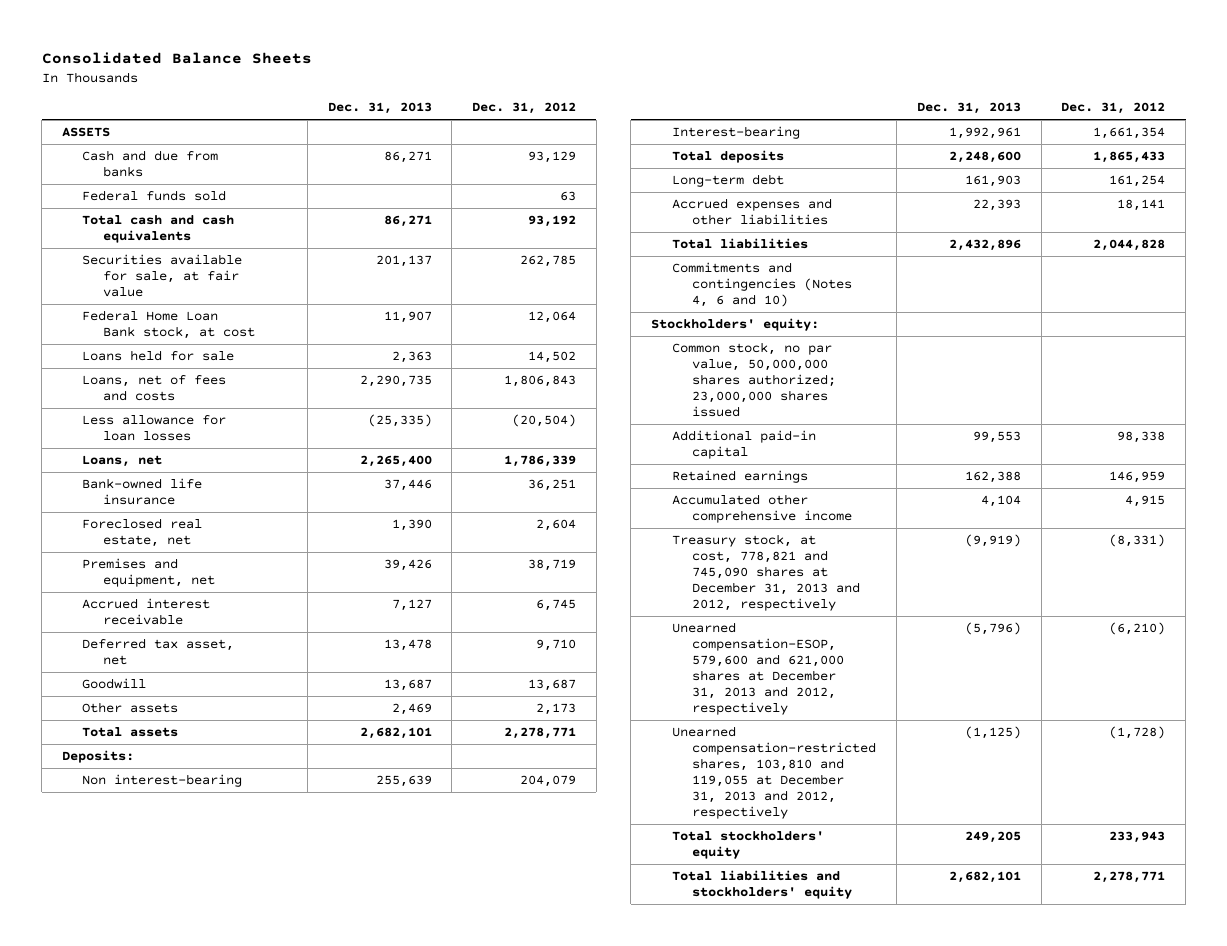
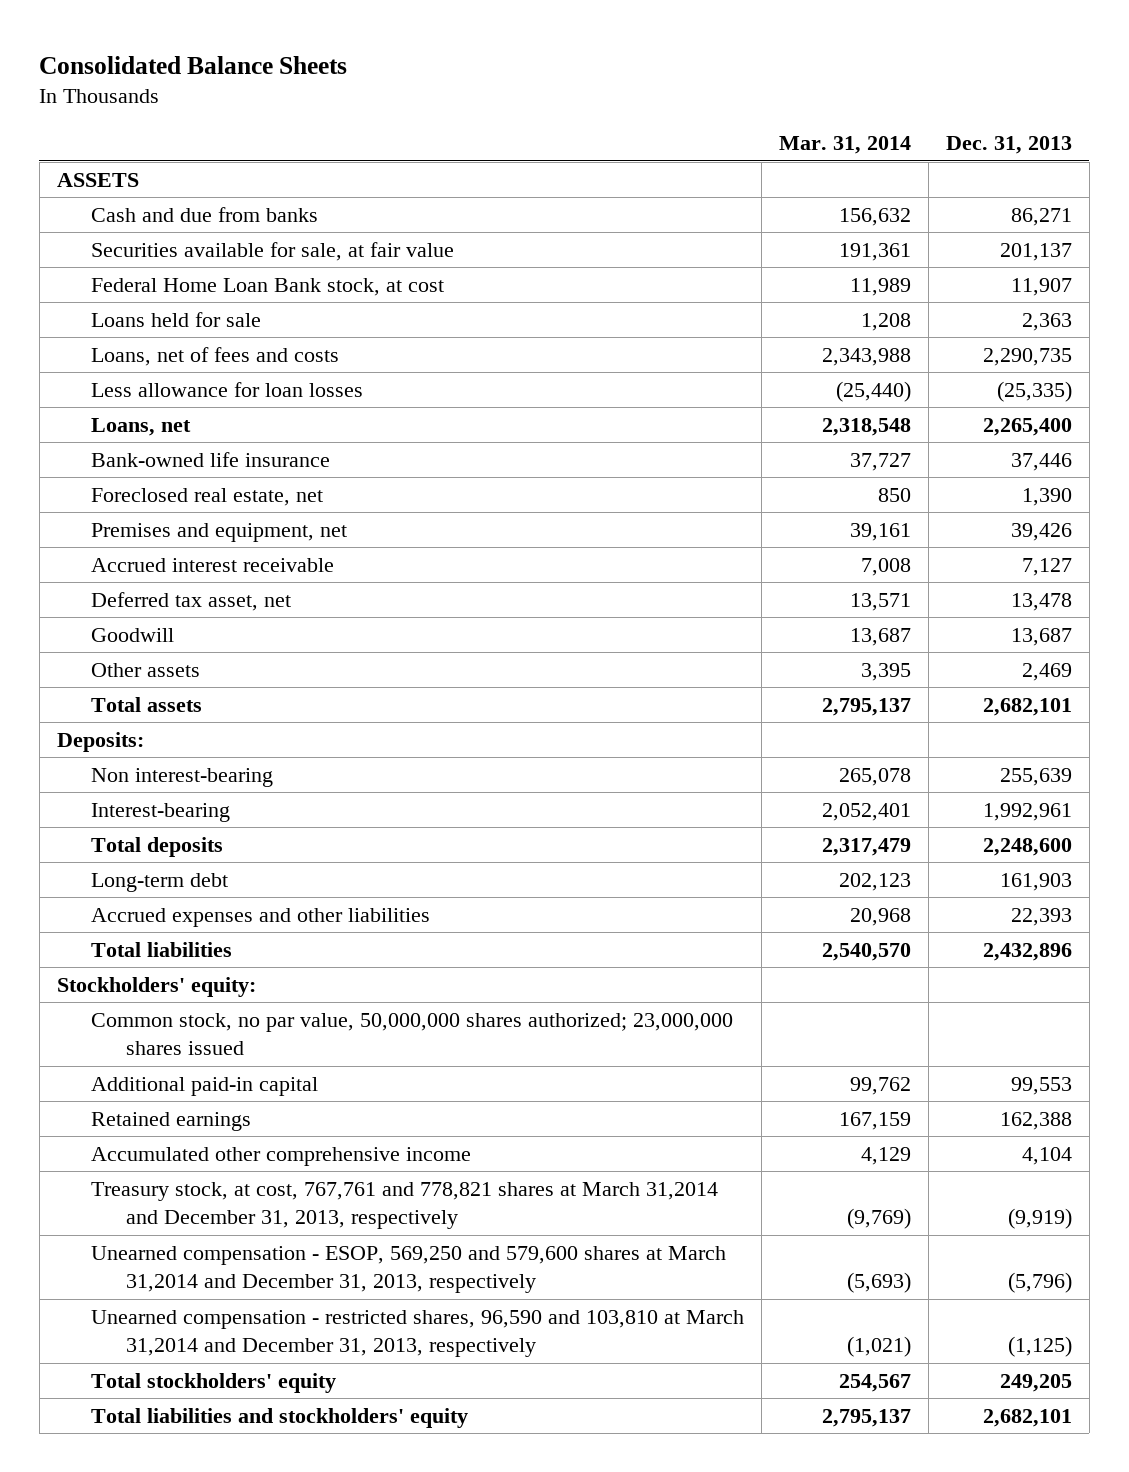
[472,102,577,115] Dec. 31, 2012 -> none
none -> [779,136,912,155] Mar. 31, 2014
[82,190,227,202] Federal funds sold -> none
[82,215,235,244] Total cash and cash equivalents -> none
[671,262,853,307] Commitments and contingencies (Notes 4, 6 and 10) -> none
[671,534,861,611] Treasury stock, at cost, 778,821 and 745,090 shares at December 31, 2013 and 2012, respectively -> [91,1181,719,1230] Treasury stock, at cost, 767,761 and 778,821 shares at March 31,2014 and December 31, 2013, respectively
[671,622,845,715] Unearned compensation-ESOP, 579,600 and 621,000 shares at December 31, 2013 and 2012, respectively -> [91,1245,727,1294] Unearned compensation - ESOP, 569,250 and 579,600 shares at March 31,2014 and December 31, 2013, respectively
[671,726,877,819] Unearned compensation-restricted shares, 103,810 and 119,055 at December 31, 2013 and 2012, respectively -> [91,1309,745,1358] Unearned compensation - restricted shares, 96,590 and 103,810 at March 31,2014 and December 31, 2013, respectively

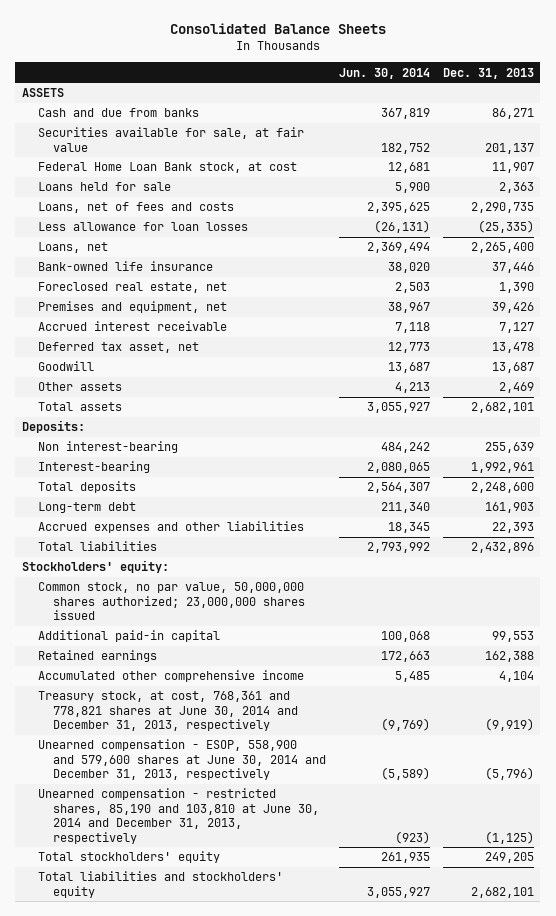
[779,136,912,155] Mar. 31, 2014 -> none
none -> [339,67,431,79] Jun. 30, 2014
[91,1181,719,1230] Treasury stock, at cost, 767,761 and 778,821 shares at March 31,2014 and December 31, 2013, respectively -> [37,691,299,732] Treasury stock, at cost, 768,361 and 778,821 shares at June 30, 2014 and December 31, 2013, respectively
[91,1245,727,1294] Unearned compensation - ESOP, 569,250 and 579,600 shares at March 31,2014 and December 31, 2013, respectively -> [37,739,327,781] Unearned compensation - ESOP, 558,900 and 579,600 shares at June 30, 2014 and December 31, 2013, respectively
[91,1309,745,1358] Unearned compensation - restricted shares, 96,590 and 103,810 at March 31,2014 and December 31, 2013, respectively -> [37,788,320,844] Unearned compensation - restricted shares, 85,190 and 103,810 at June 30, 2014 and December 31, 2013, respectively

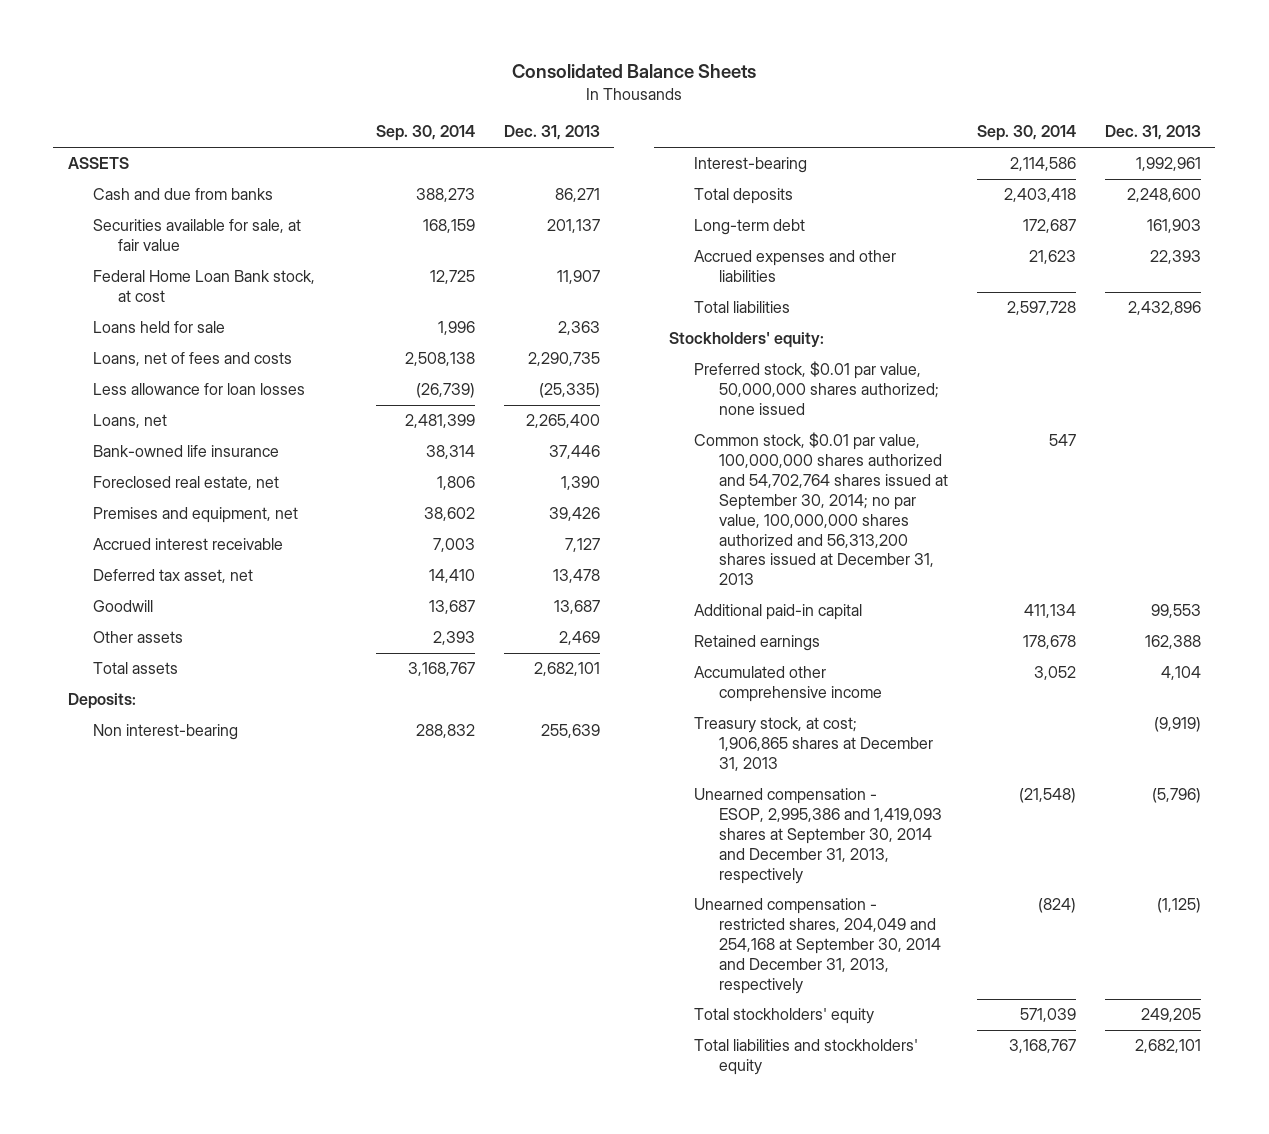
[339,67,431,79] Jun. 30, 2014 -> none
none -> [375,125,475,142] Sep. 30, 2014
none -> [693,361,939,416] Preferred stock, $0.01 par value, 50,000,000 shares authorized; none issued
[37,582,306,621] Common stock, no par value, 50,000,000 shares authorized; 23,000,000 shares issued -> [693,432,948,586] Common stock, $0.01 par value, 100,000,000 shares authorized and 54,702,764 shares issued at September 30, 2014; no par value, 100,000,000 shares authorized and 56,313,200 shares issued at December 31, 2013
[37,691,299,732] Treasury stock, at cost, 768,361 and 778,821 shares at June 30, 2014 and December 31, 2013, respectively -> [693,717,933,772] Treasury stock, at cost; 1,906,865 shares at December 31, 2013
[37,739,327,781] Unearned compensation - ESOP, 558,900 and 579,600 shares at June 30, 2014 and December 31, 2013, respectively -> [693,788,942,884] Unearned compensation - ESOP, 2,995,386 and 1,419,093 shares at September 30, 2014 and December 31, 2013, respectively
[37,788,320,844] Unearned compensation - restricted shares, 85,190 and 103,810 at June 30, 2014 and December 31, 2013, respectively -> [693,898,941,994] Unearned compensation - restricted shares, 204,049 and 254,168 at September 30, 2014 and December 31, 2013, respectively

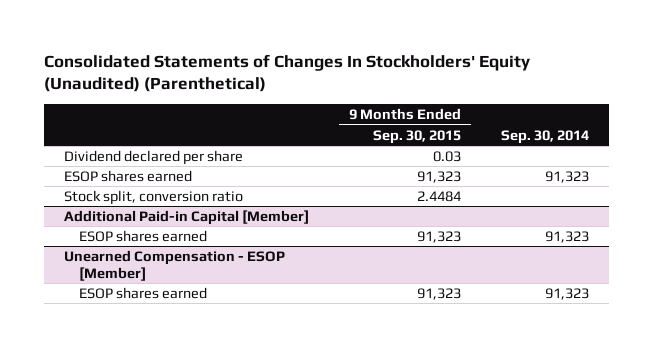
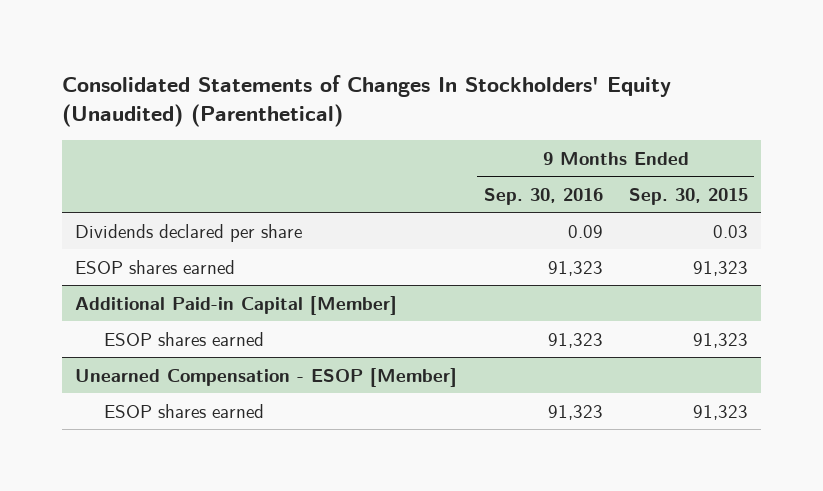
[501,129,590,144] Sep. 30, 2014 -> none
none -> [483,187,603,205] Sep. 30, 2016
[63,150,243,166] Dividend declared per share -> [75,223,303,242] Dividends declared per share
[63,190,243,206] Stock split, conversion ratio -> none

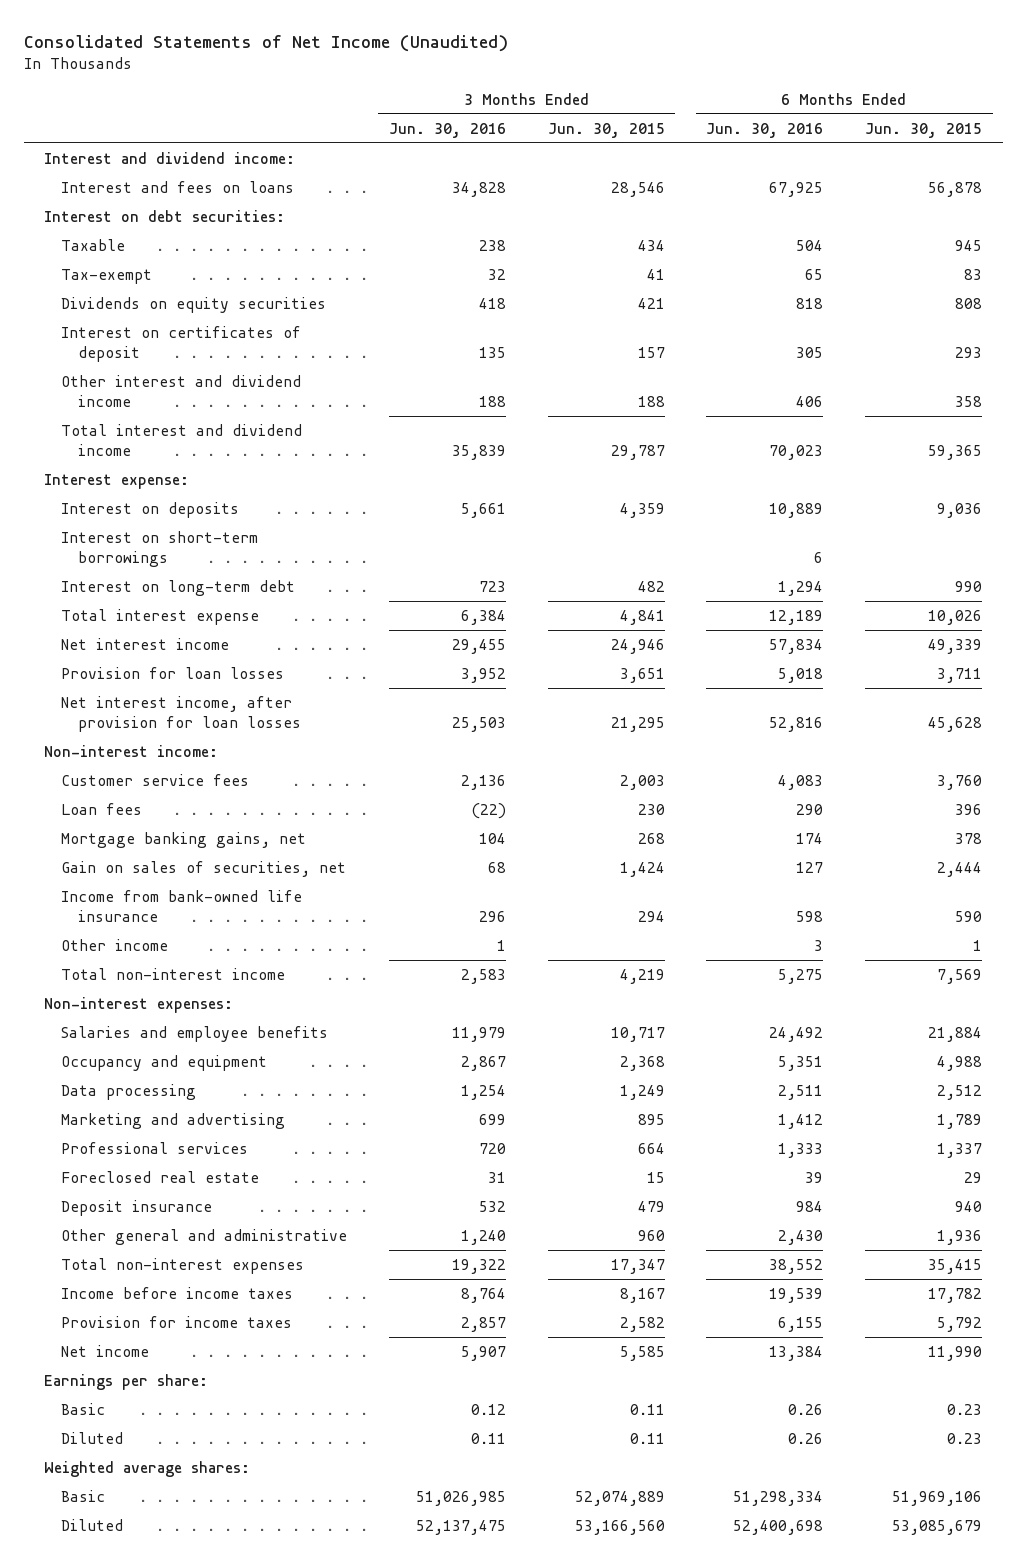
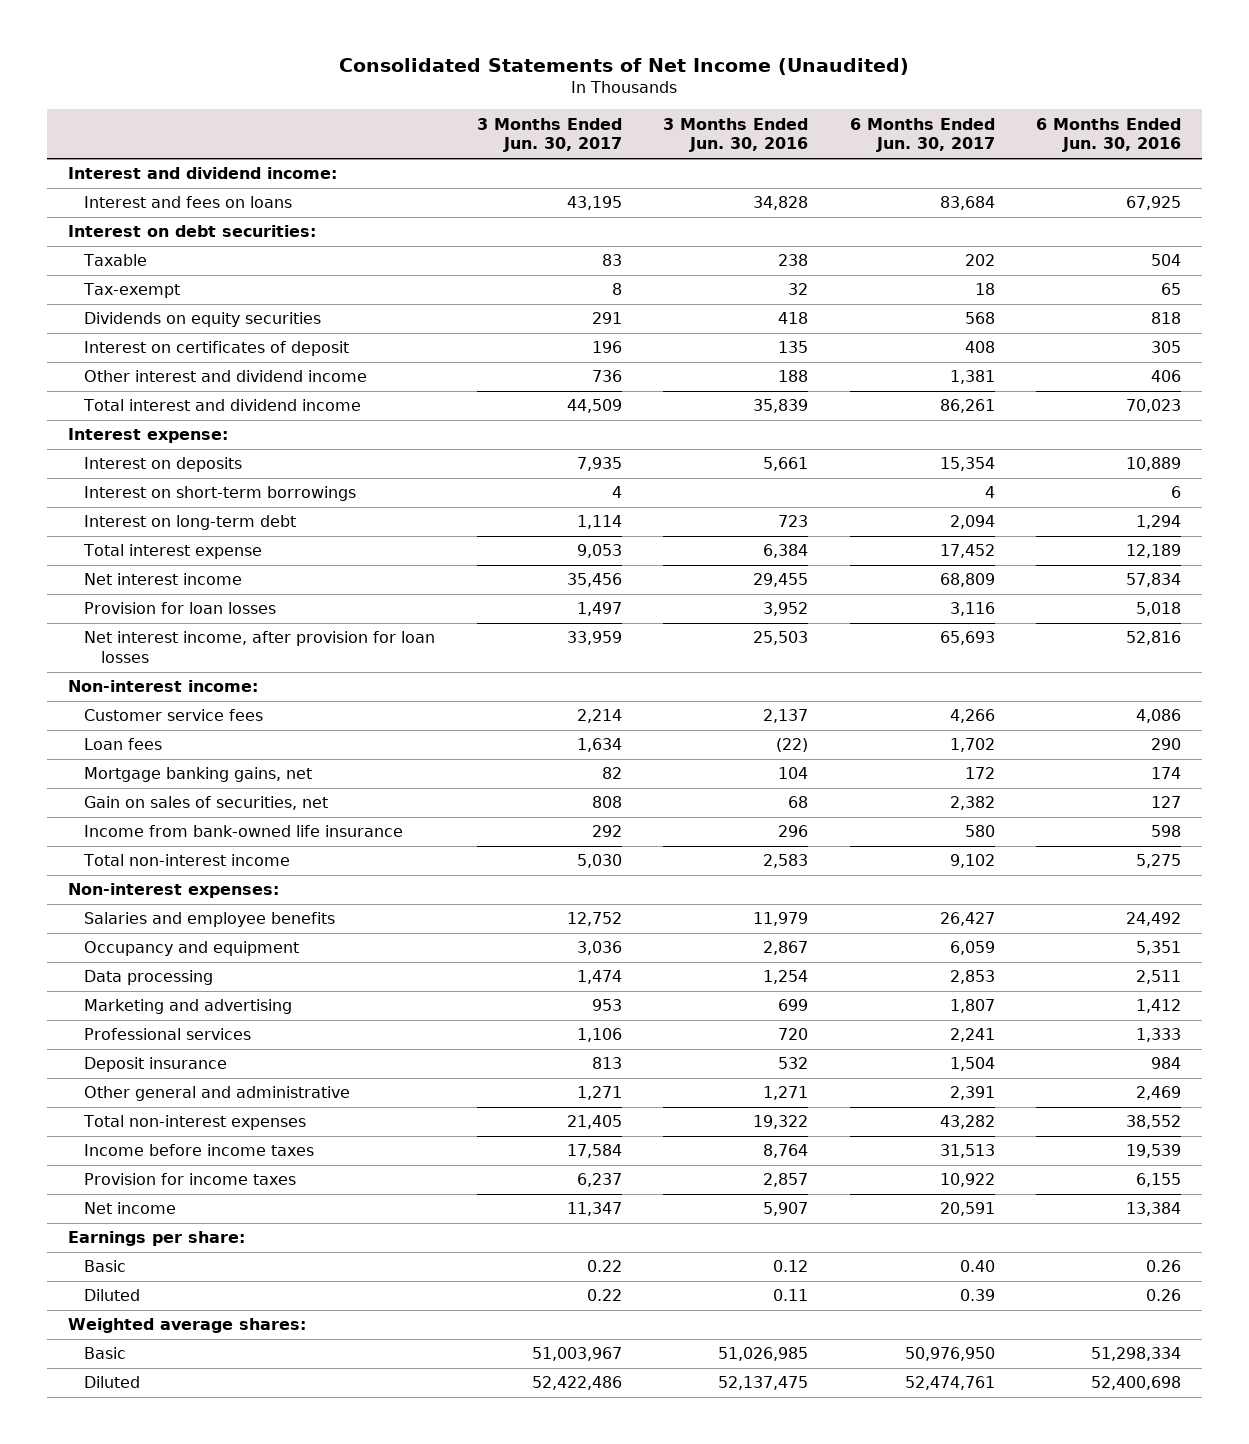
[547,122,665,138] Jun. 30, 2015 -> none
[865,122,983,138] Jun. 30, 2015 -> none
none -> [476,117,622,153] 3 Months Ended Jun. 30, 2017
none -> [849,117,995,153] 6 Months Ended Jun. 30, 2017
[460,774,506,790] 2,136 -> [763,709,809,724] 2,137
[778,774,824,790] 4,083 -> [1136,709,1182,724] 4,086
[61,938,169,951] Other income -> none
[61,1170,260,1183] Foreclosed real estate -> none
[460,1229,506,1245] 1,240 -> [763,1086,809,1101] 1,271
[778,1229,824,1245] 2,430 -> [1136,1086,1182,1101] 2,469

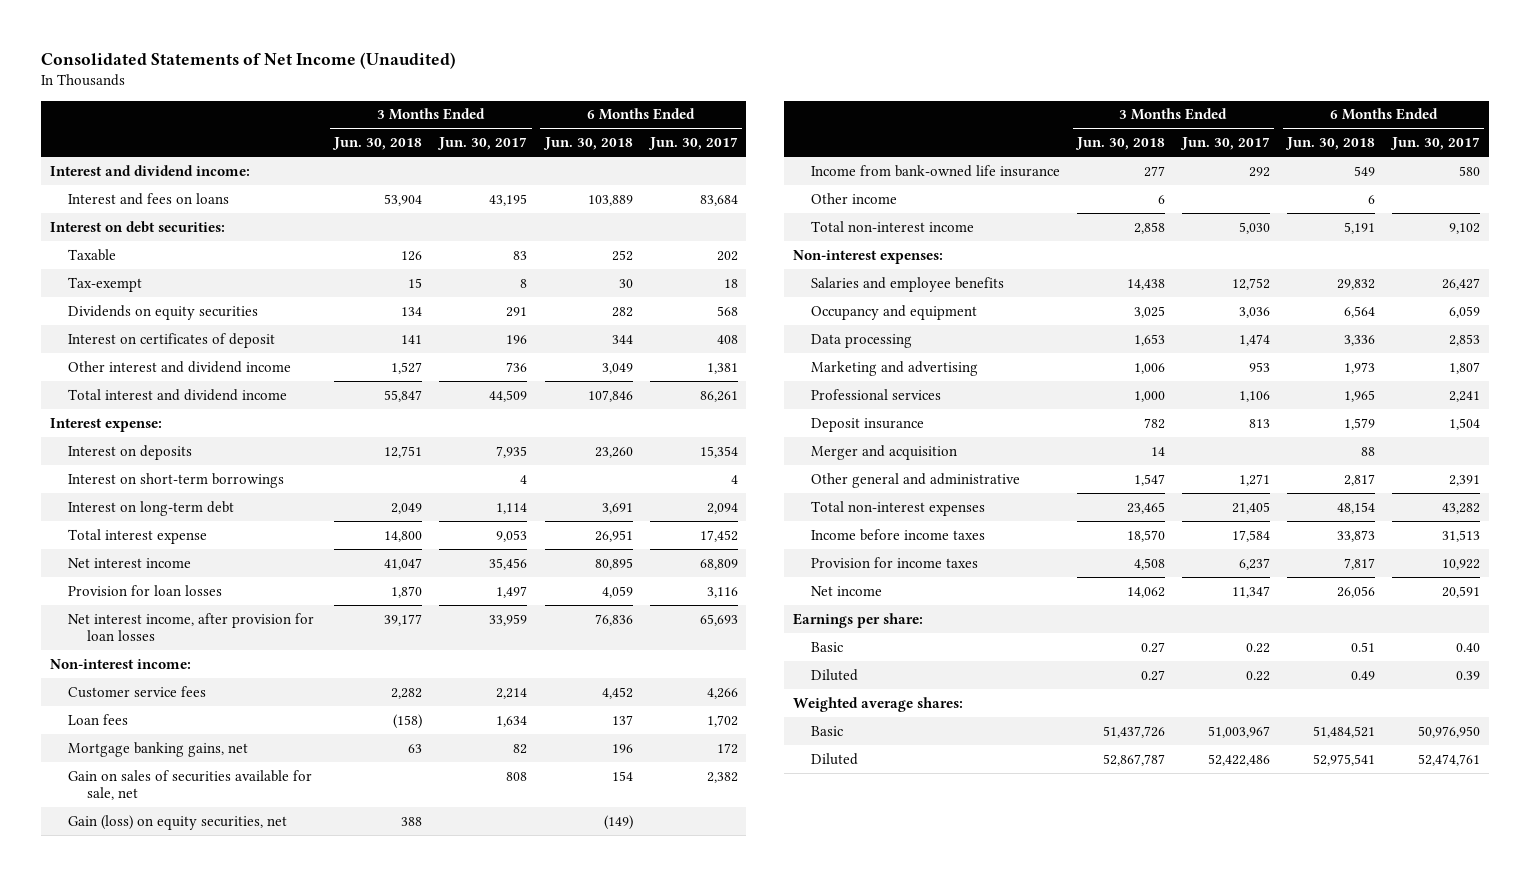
[663,117,809,153] 3 Months Ended Jun. 30, 2016 -> none
[1036,117,1182,153] 6 Months Ended Jun. 30, 2016 -> none
none -> [332,137,423,151] Jun. 30, 2018
none -> [542,137,633,151] Jun. 30, 2018
[84,796,329,811] Gain on sales of securities, net -> [68,769,313,801] Gain on sales of securities available for sale, net
none -> [68,814,288,830] Gain (loss) on equity securities, net
none -> [810,192,897,204] Other income
none -> [810,444,957,460] Merger and acquisition

